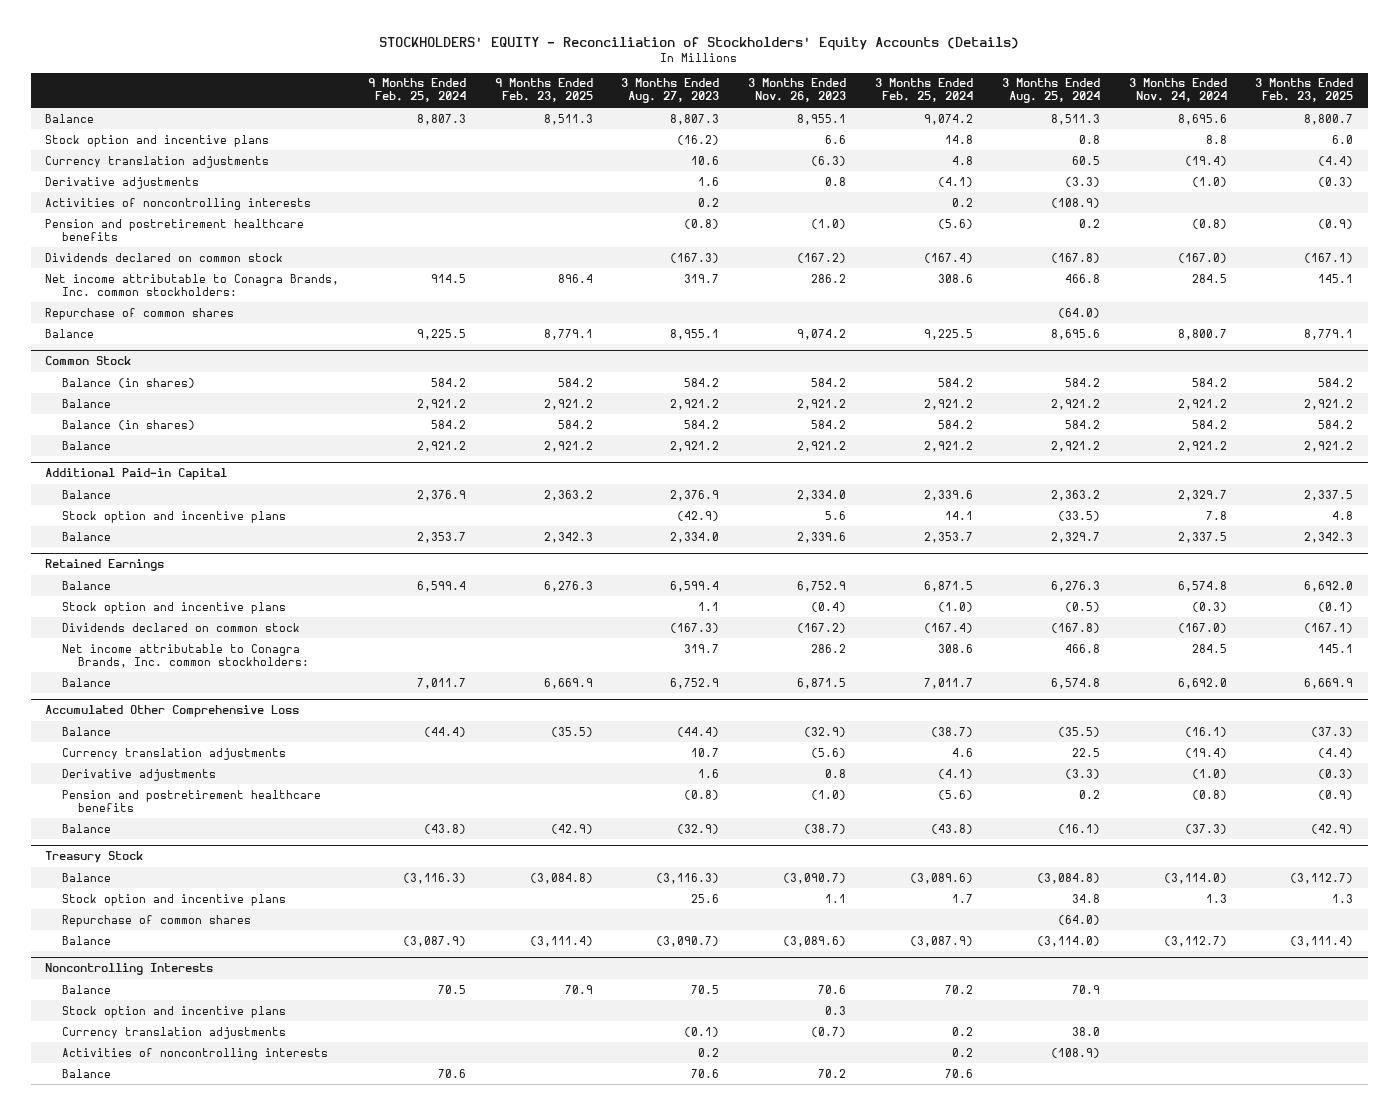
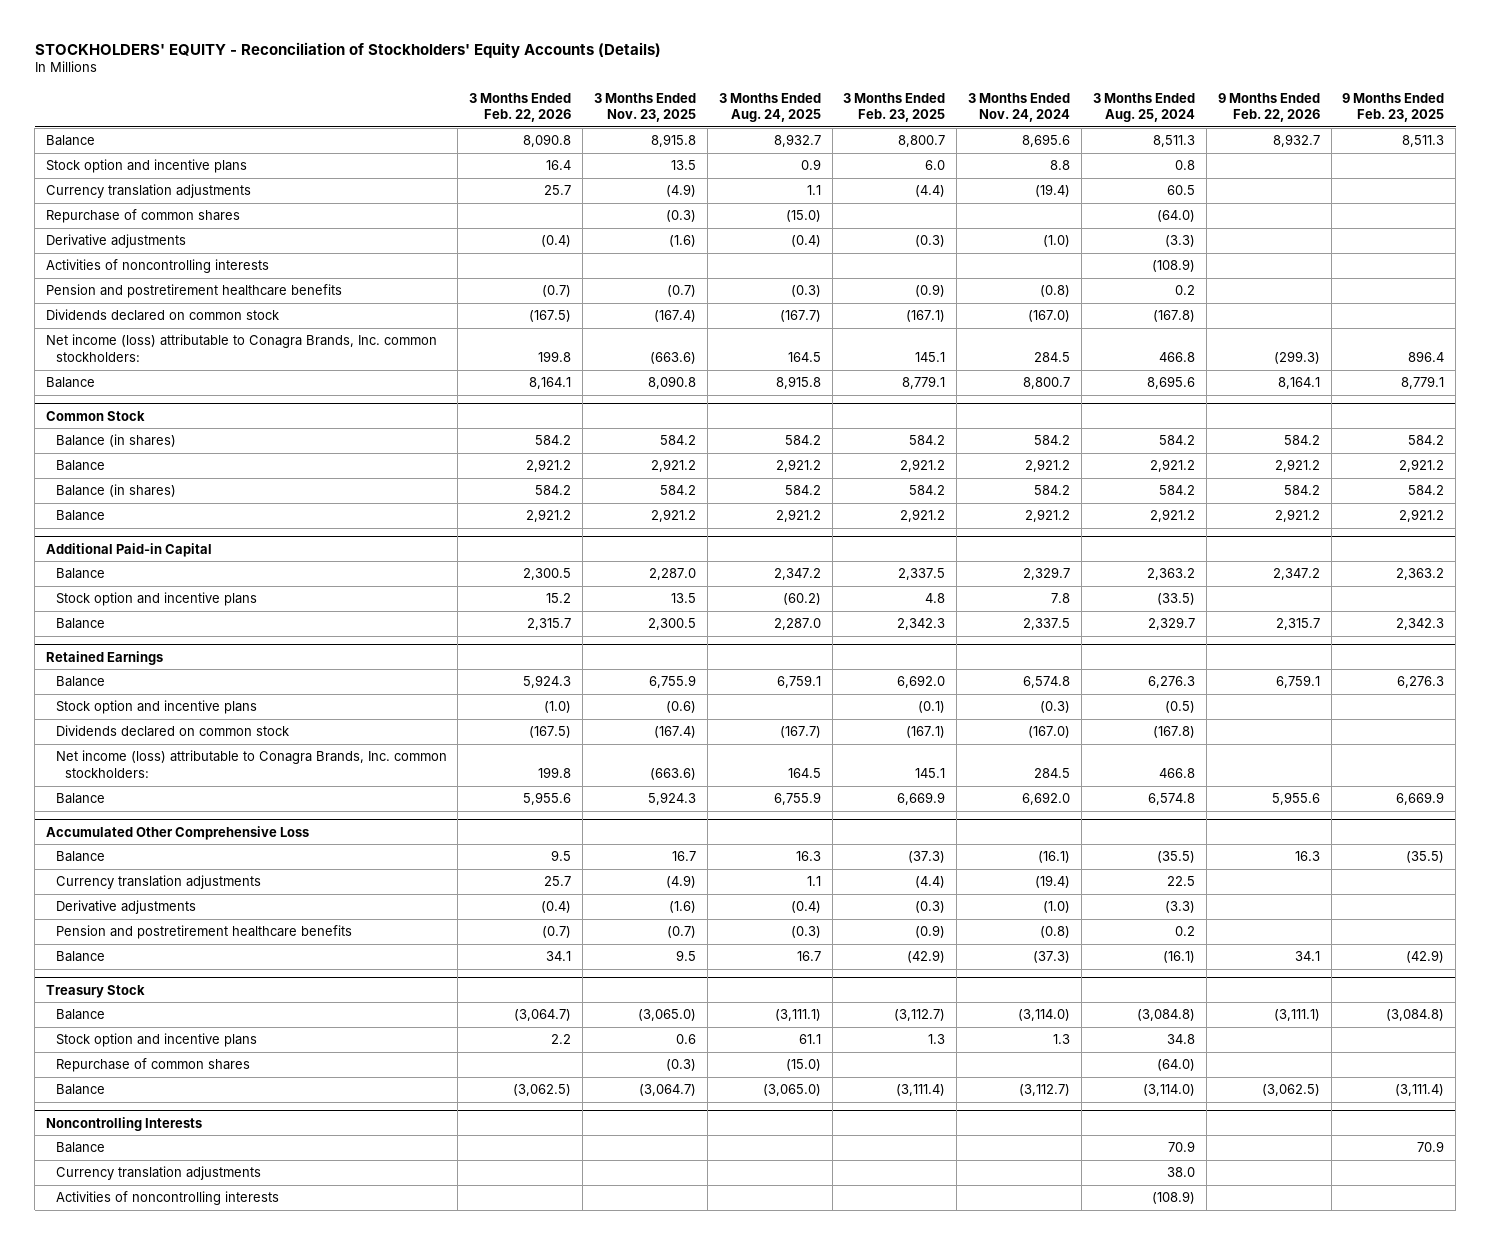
[367,78,466,103] 9 Months Ended Feb. 25, 2024 -> none
[621,78,720,104] 3 Months Ended Aug. 27, 2023 -> none
[748,78,847,103] 3 Months Ended Nov. 26, 2023 -> none
[875,78,974,103] 3 Months Ended Feb. 25, 2024 -> none
none -> [469,92,572,123] 3 Months Ended Feb. 22, 2026
none -> [594,92,697,123] 3 Months Ended Nov. 23, 2025
none -> [718,92,821,123] 3 Months Ended Aug. 24, 2025
none -> [1217,92,1320,123] 9 Months Ended Feb. 22, 2026
[45,307,235,320] Repurchase of common shares -> [46,209,241,224] Repurchase of common shares
[45,273,340,296] Net income attributable to Conagra Brands, Inc. common stockholders: -> [46,334,438,362] Net income (loss) attributable to Conagra Brands, Inc. common stockholders:
[61,643,310,668] Net income attributable to Conagra Brands, Inc. common stockholders: -> [55,750,447,778] Net income (loss) attributable to Conagra Brands, Inc. common stockholders:
[61,1005,286,1018] Stock option and incentive plans -> none
[61,1068,111,1078] Balance -> none

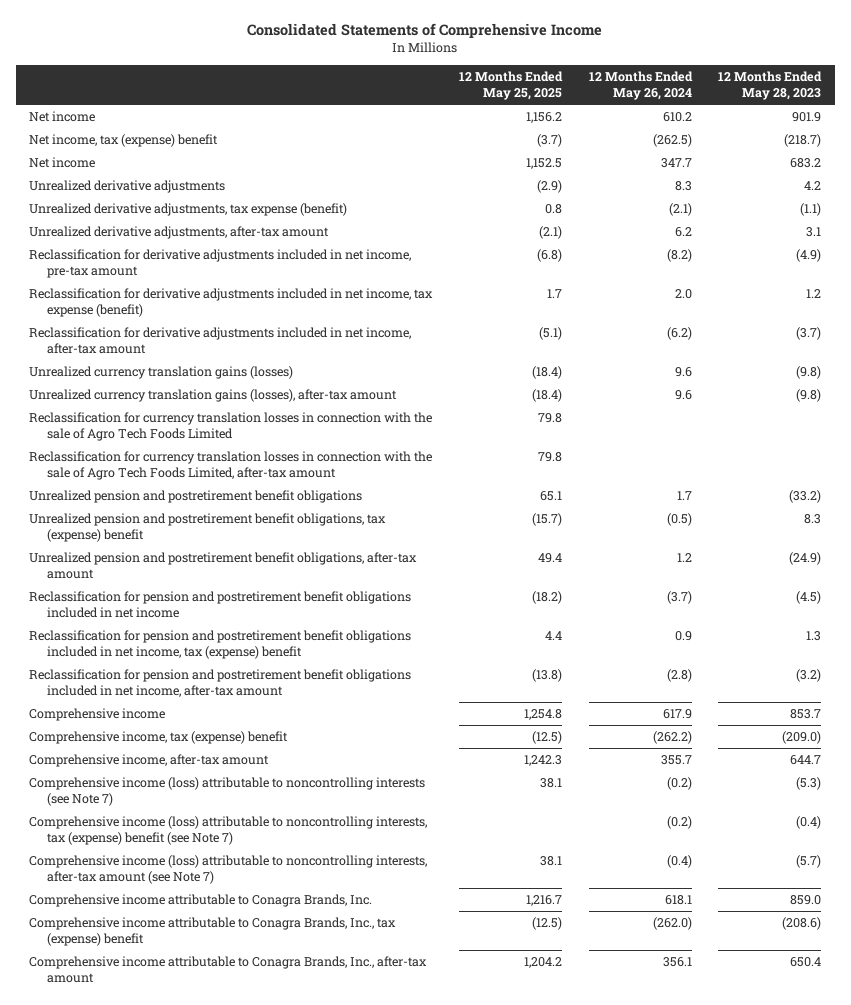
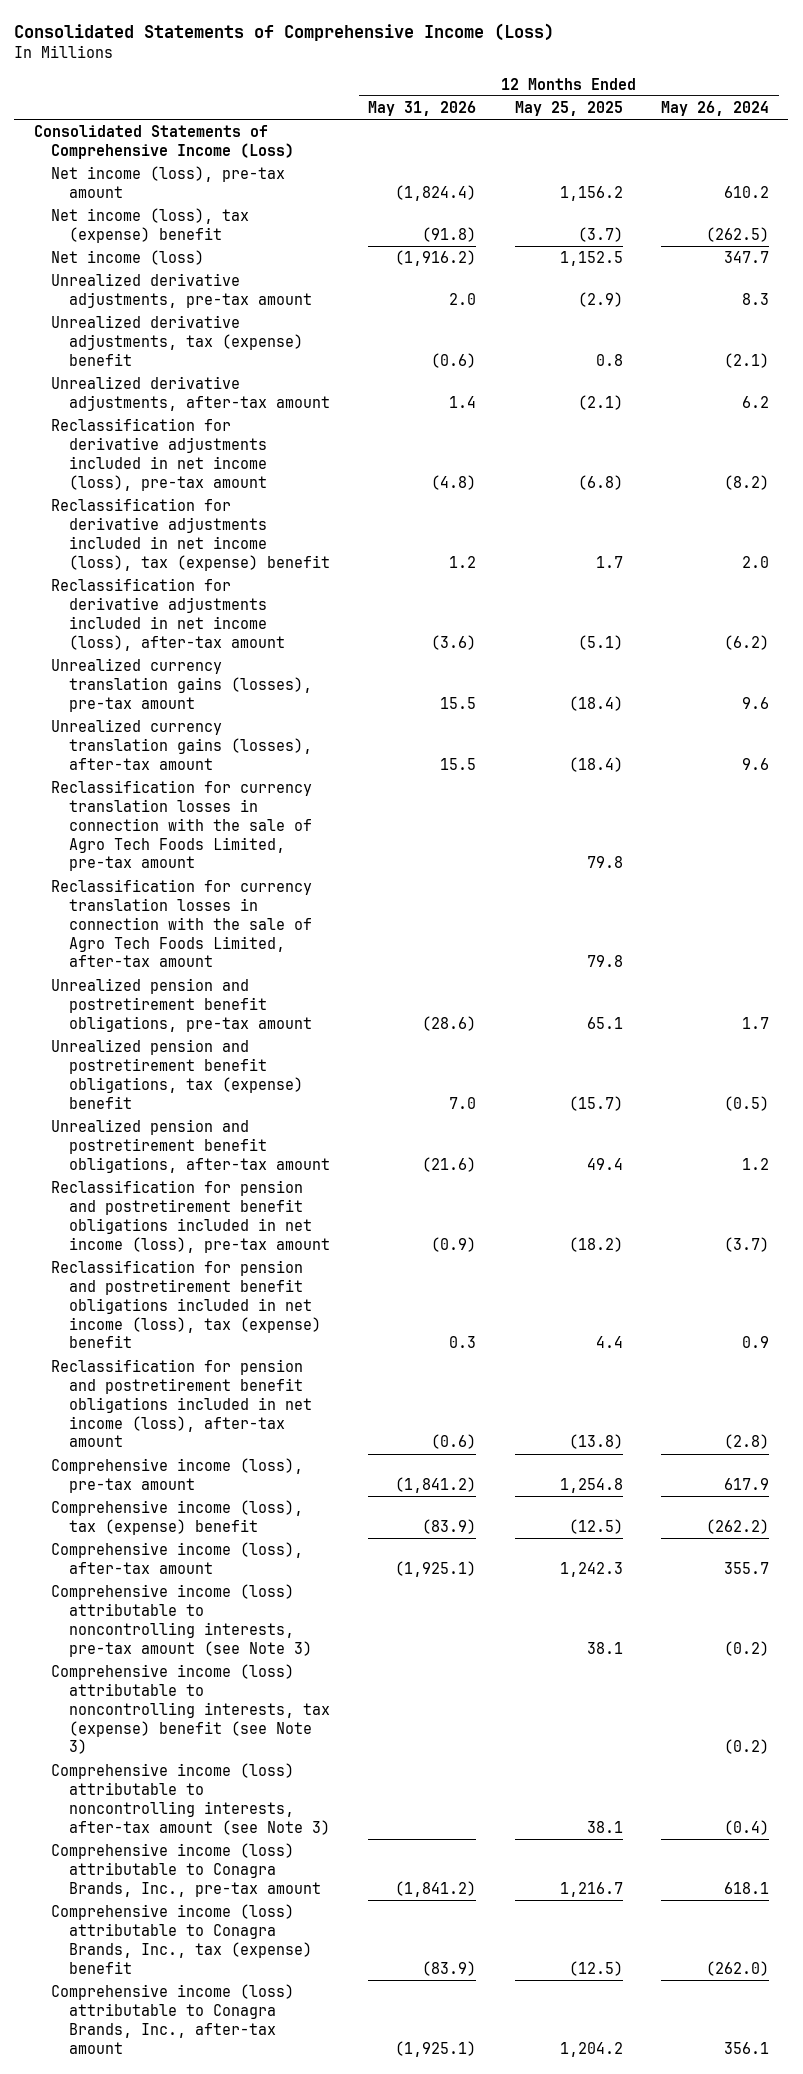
[247,23,603,39] Consolidated Statements of Comprehensive Income -> [14,22,555,41] Consolidated Statements of Comprehensive Income (Loss)
[718,71,823,101] 12 Months Ended May 28, 2023 -> none
none -> [368,100,477,116] May 31, 2026
none -> [33,125,295,159] Consolidated Statements of Comprehensive Income (Loss)
[29,111,96,123] Net income -> [51,166,286,198] Net income (loss), pre-tax amount
[29,134,219,148] Net income, tax (expense) benefit -> [51,208,250,243] Net income (loss), tax (expense) benefit
[29,157,96,169] Net income -> [51,250,205,266] Net income (loss)
[29,180,226,194] Unrealized derivative adjustments -> [51,273,313,308] Unrealized derivative adjustments, pre-tax amount
[29,203,348,217] Unrealized derivative adjustments, tax expense (benefit) -> [51,315,304,366] Unrealized derivative adjustments, tax (expense) benefit
[29,249,412,279] Reclassification for derivative adjustments included in net income, pre-tax amount -> [51,418,268,491] Reclassification for derivative adjustments included in net income (loss), pre-tax amount
[29,288,434,318] Reclassification for derivative adjustments included in net income, tax expense (benefit) -> [51,498,331,571] Reclassification for derivative adjustments included in net income (loss), tax (expense) benefit
[29,327,412,355] Reclassification for derivative adjustments included in net income, after-tax amount -> [51,578,286,651] Reclassification for derivative adjustments included in net income (loss), after-tax amount
[29,366,294,380] Unrealized currency translation gains (losses) -> [51,658,313,712] Unrealized currency translation gains (losses), pre-tax amount
[29,412,433,442] Reclassification for currency translation losses in connection with the sale of Agro Tech Foods Limited -> [51,780,313,872] Reclassification for currency translation losses in connection with the sale of Agro Tech Foods Limited, pre-tax amount
[29,490,363,504] Unrealized pension and postretirement benefit obligations -> [51,978,313,1032] Unrealized pension and postretirement benefit obligations, pre-tax amount
[29,591,412,619] Reclassification for pension and postretirement benefit obligations included in net income -> [51,1180,331,1253] Reclassification for pension and postretirement benefit obligations included in net income (loss), pre-tax amount
[29,630,412,660] Reclassification for pension and postretirement benefit obligations included in net income, tax (expense) benefit -> [51,1260,322,1349] Reclassification for pension and postretirement benefit obligations included in net income (loss), tax (expense) benefit
[29,669,412,698] Reclassification for pension and postretirement benefit obligations included in net income, after-tax amount -> [51,1359,313,1448] Reclassification for pension and postretirement benefit obligations included in net income (loss), after-tax amount
[29,708,166,722] Comprehensive income -> [51,1458,304,1493] Comprehensive income (loss), pre-tax amount
[29,731,289,745] Comprehensive income, tax (expense) benefit -> [51,1500,304,1535] Comprehensive income (loss), tax (expense) benefit
[29,754,270,768] Comprehensive income, after-tax amount -> [51,1542,304,1574] Comprehensive income (loss), after-tax amount
[29,777,426,807] Comprehensive income (loss) attributable to noncontrolling interests (see Note 7) -> [51,1584,313,1657] Comprehensive income (loss) attributable to noncontrolling interests, pre-tax amount (see Note 3)
[29,816,428,846] Comprehensive income (loss) attributable to noncontrolling interests, tax (expense) benefit (see Note 7) -> [51,1664,331,1755] Comprehensive income (loss) attributable to noncontrolling interests, tax (expense) benefit (see Note 3)
[29,855,428,885] Comprehensive income (loss) attributable to noncontrolling interests, after-tax amount (see Note 7) -> [51,1763,331,1835] Comprehensive income (loss) attributable to noncontrolling interests, after-tax amount (see Note 3)
[29,894,373,908] Comprehensive income attributable to Conagra Brands, Inc. -> [51,1843,322,1897] Comprehensive income (loss) attributable to Conagra Brands, Inc., pre-tax amount
[29,917,397,947] Comprehensive income attributable to Conagra Brands, Inc., tax (expense) benefit -> [51,1904,313,1974] Comprehensive income (loss) attributable to Conagra Brands, Inc., tax (expense) benefit
[29,956,428,984] Comprehensive income attributable to Conagra Brands, Inc., after-tax amount -> [51,1984,295,2054] Comprehensive income (loss) attributable to Conagra Brands, Inc., after-tax amount

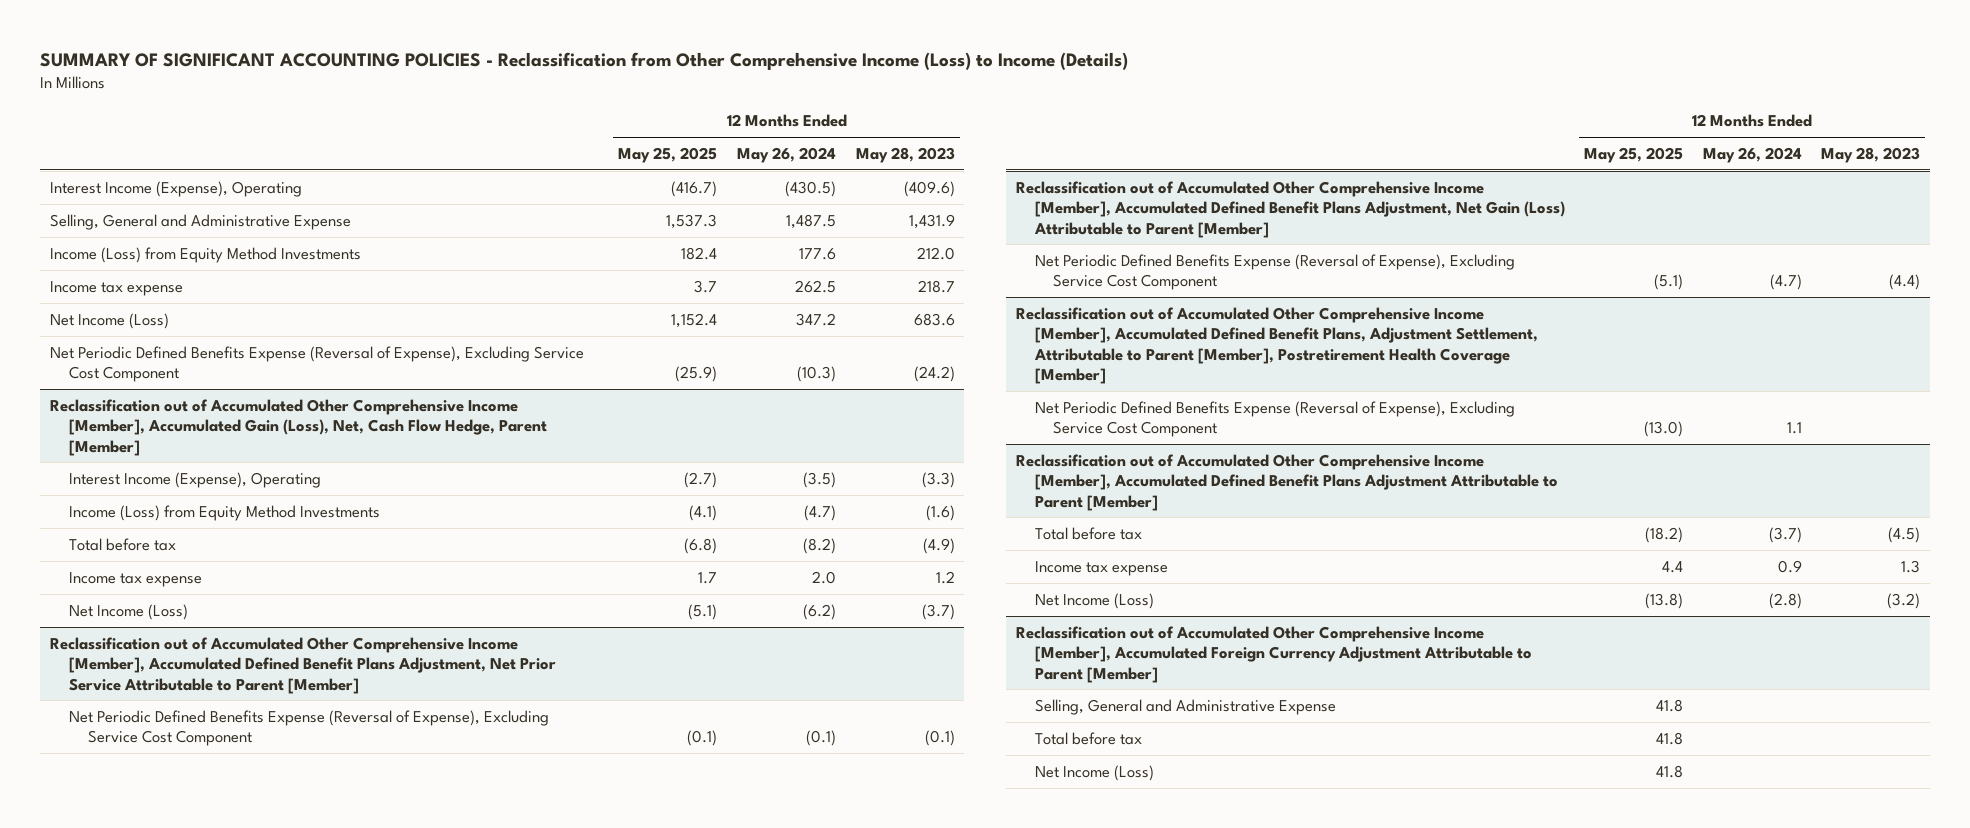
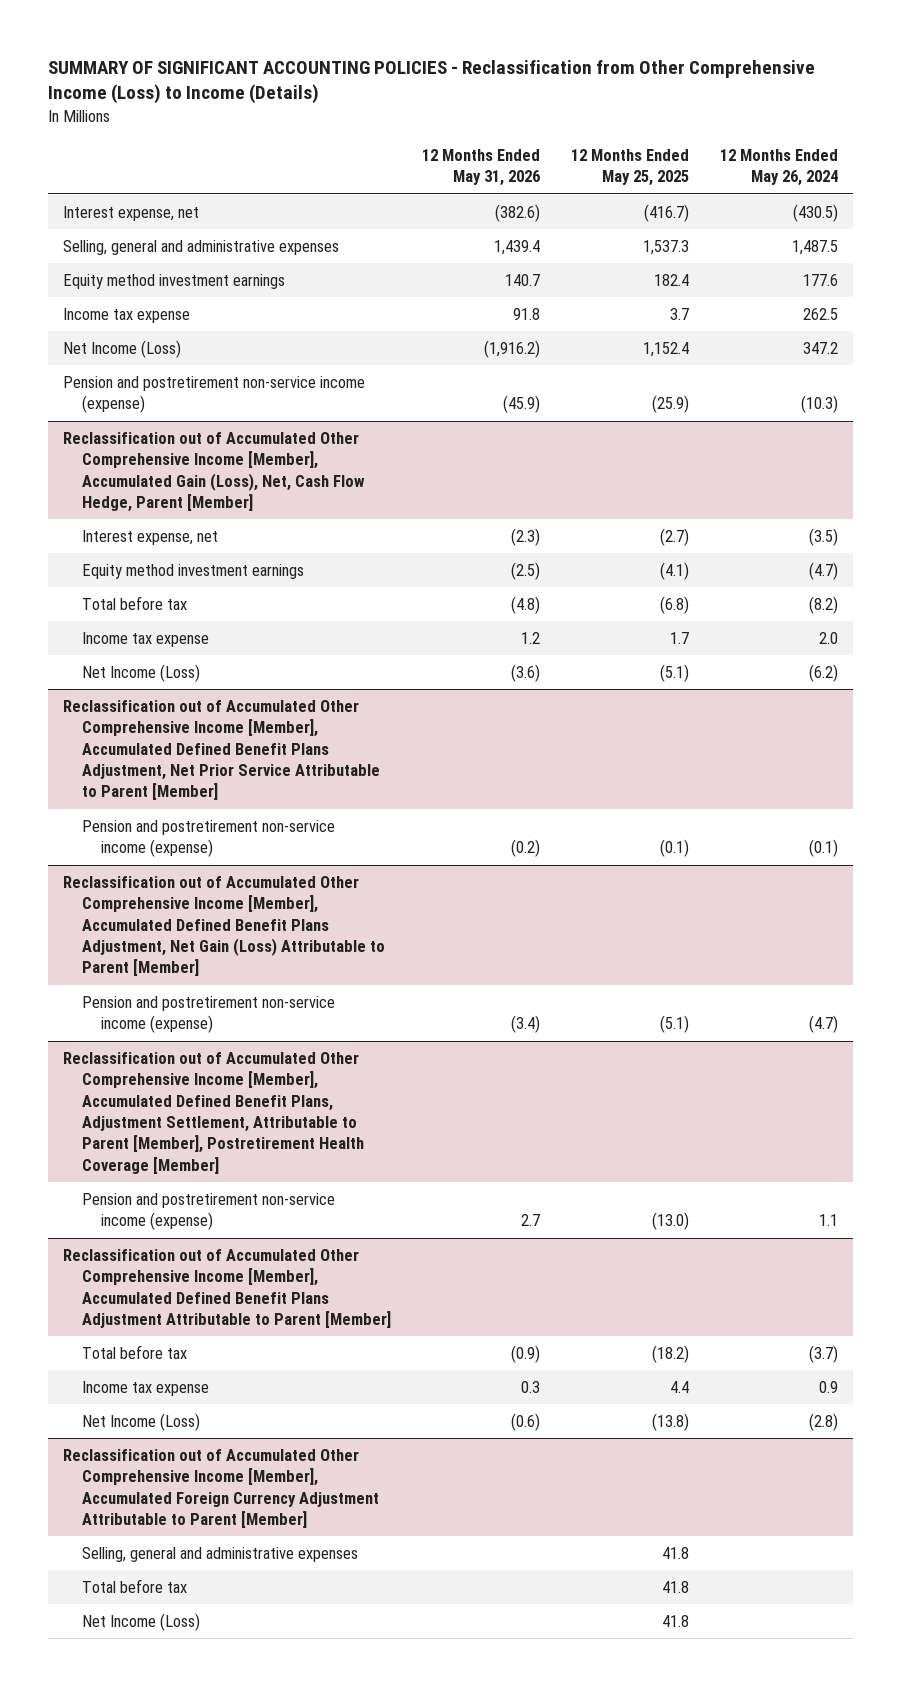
[855,147,955,164] May 28, 2023 -> none
none -> [422,149,541,187] 12 Months Ended May 31, 2026
[49,180,302,197] Interest Income (Expense), Operating -> [63,205,200,221] Interest expense, net
[49,213,351,230] Selling, General and Administrative Expense -> [63,239,340,255] Selling, general and administrative expenses
[49,246,361,263] Income (Loss) from Equity Method Investments -> [63,273,286,289] Equity method investment earnings
[49,345,584,383] Net Periodic Defined Benefits Expense (Reversal of Expense), Excluding Service Cost Component -> [63,375,366,414] Pension and postretirement non-service income (expense)
[68,471,321,488] Interest Income (Expense), Operating -> [82,529,219,545] Interest expense, net
[68,504,380,521] Income (Loss) from Equity Method Investments -> [82,563,305,579] Equity method investment earnings
[68,709,549,747] Net Periodic Defined Benefits Expense (Reversal of Expense), Excluding Service Cost Component -> [82,819,336,858] Pension and postretirement non-service income (expense)
[1034,253,1515,291] Net Periodic Defined Benefits Expense (Reversal of Expense), Excluding Service Cost Component -> [82,995,336,1034] Pension and postretirement non-service income (expense)
[1034,400,1515,438] Net Periodic Defined Benefits Expense (Reversal of Expense), Excluding Service Cost Component -> [82,1192,336,1231] Pension and postretirement non-service income (expense)
[1034,698,1336,715] Selling, General and Administrative Expense -> [82,1546,359,1562] Selling, general and administrative expenses

